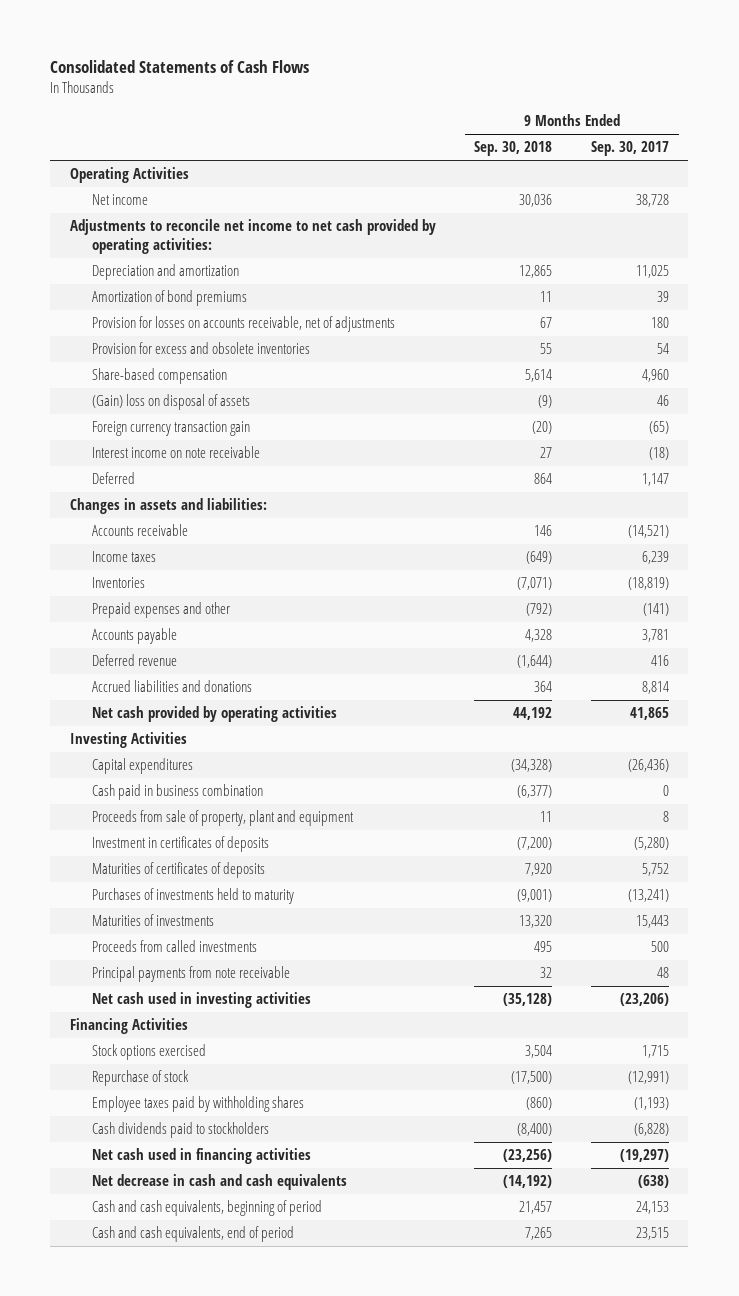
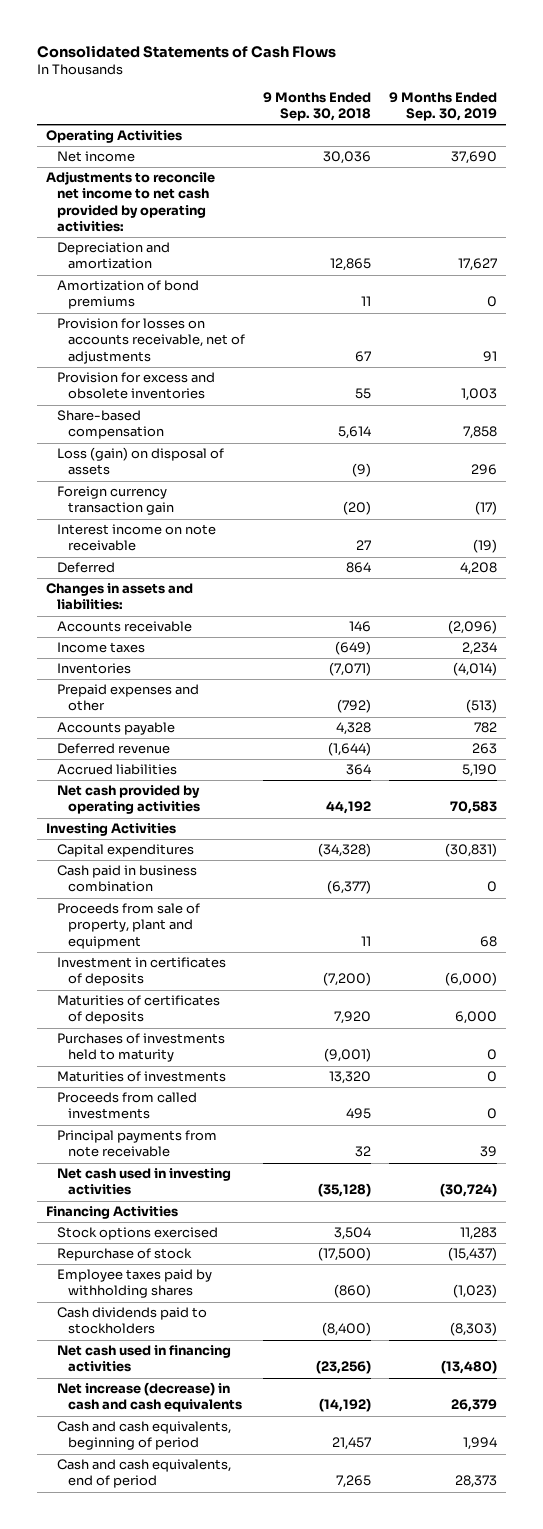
[590,141,669,157] Sep. 30, 2017 -> none
none -> [388,92,497,122] 9 Months Ended Sep. 30, 2019
[92,394,251,411] (Gain) loss on disposal of assets -> [56,447,224,476] Loss (gain) on disposal of assets
[92,680,253,693] Accrued liabilities and donations -> [56,764,177,776] Accrued liabilities
[92,1174,348,1191] Net decrease in cash and cash equivalents -> [56,1382,242,1413] Net increase (decrease) in cash and cash equivalents

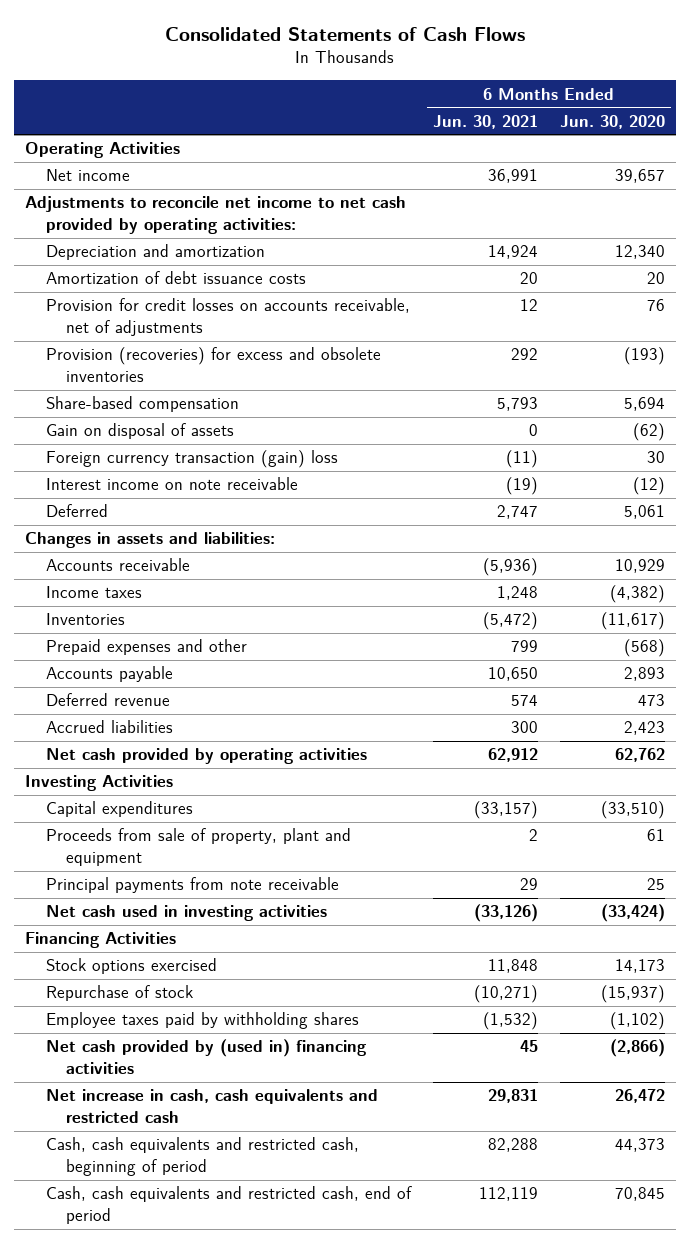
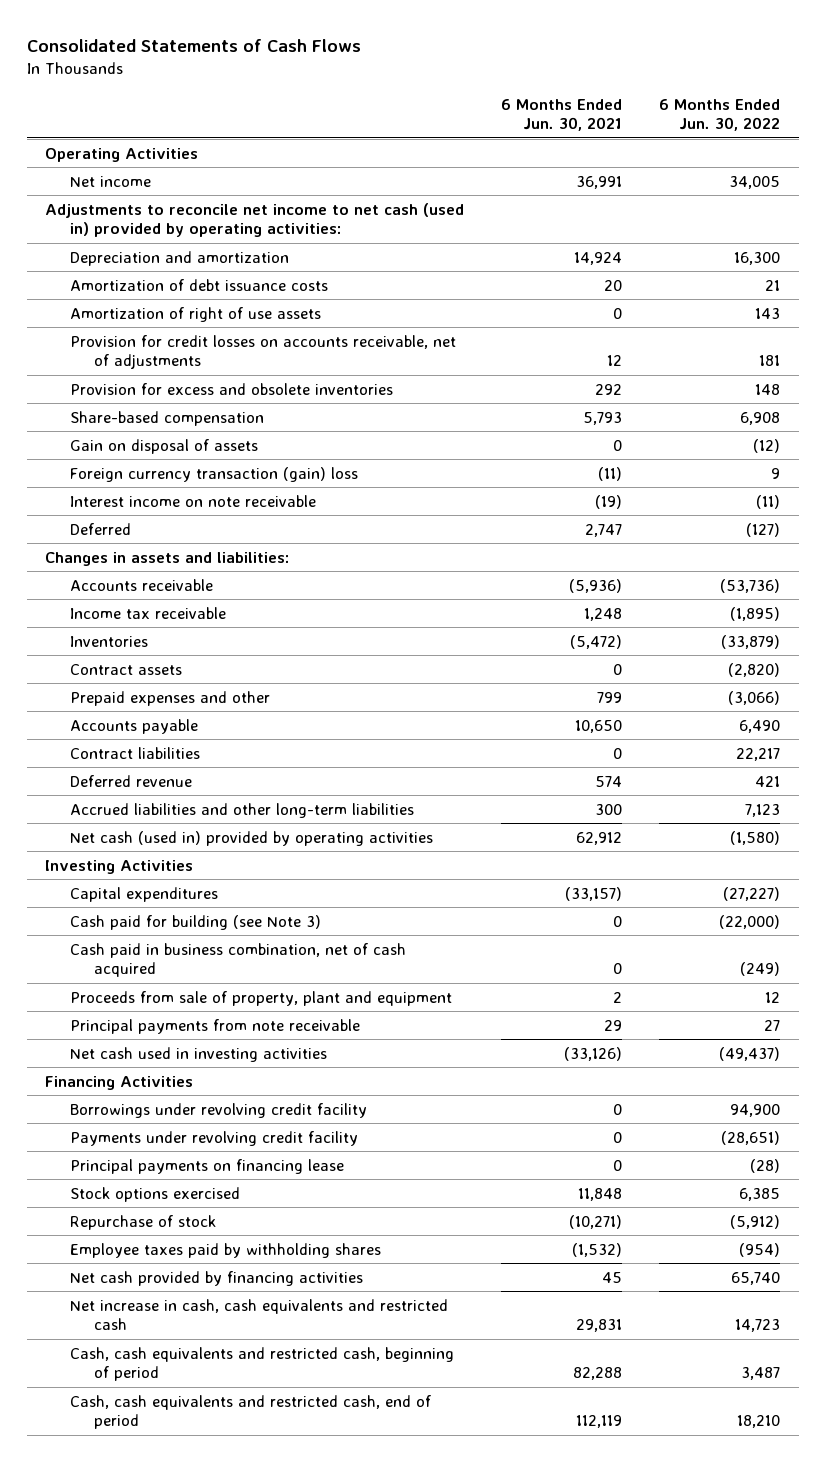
[560,114,666,129] Jun. 30, 2020 -> none
none -> [659,98,781,132] 6 Months Ended Jun. 30, 2022
[25,196,407,235] Adjustments to reconcile net income to net cash provided by operating activities: -> [45,202,465,238] Adjustments to reconcile net income to net cash (used in) provided by operating activities:
none -> [69,306,321,322] Amortization of right of use assets
[45,347,381,383] Provision (recoveries) for excess and obsolete inventories -> [69,382,393,395] Provision for excess and obsolete inventories
[45,586,142,599] Income taxes -> [69,606,226,619] Income tax receivable
none -> [69,663,182,675] Contract assets
none -> [69,746,200,759] Contract liabilities
[45,720,173,734] Accrued liabilities -> [69,802,414,818] Accrued liabilities and other long-term liabilities
[45,748,367,765] Net cash provided by operating activities -> [69,830,433,846] Net cash (used in) provided by operating activities
none -> [69,914,321,930] Cash paid for building (see Note 3)
none -> [69,942,406,978] Cash paid in business combination, net of cash acquired
none -> [69,1102,367,1118] Borrowings under revolving credit facility
none -> [69,1130,358,1146] Payments under revolving credit facility
none -> [69,1158,344,1174] Principal payments on financing lease
[45,1039,367,1075] Net cash provided by (used in) financing activities -> [69,1270,363,1286] Net cash provided by financing activities

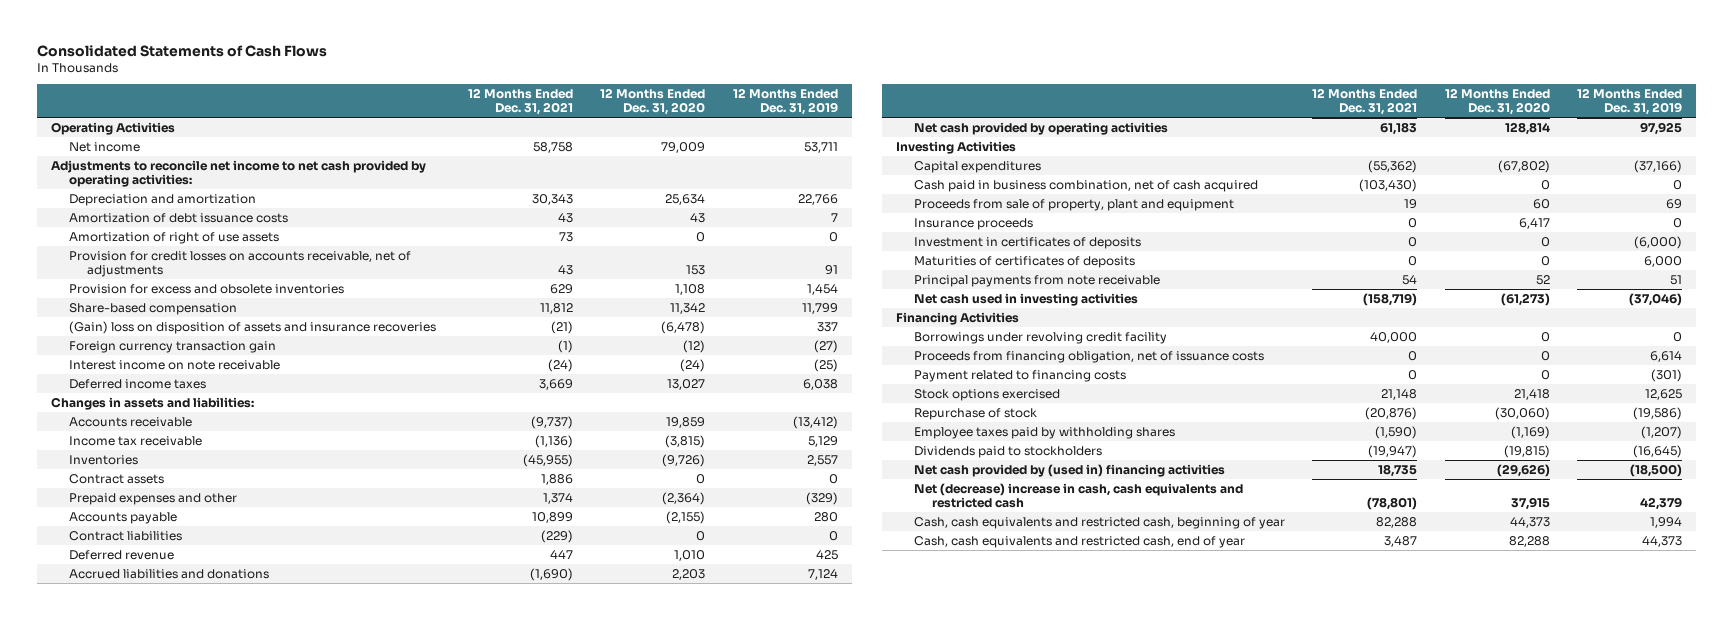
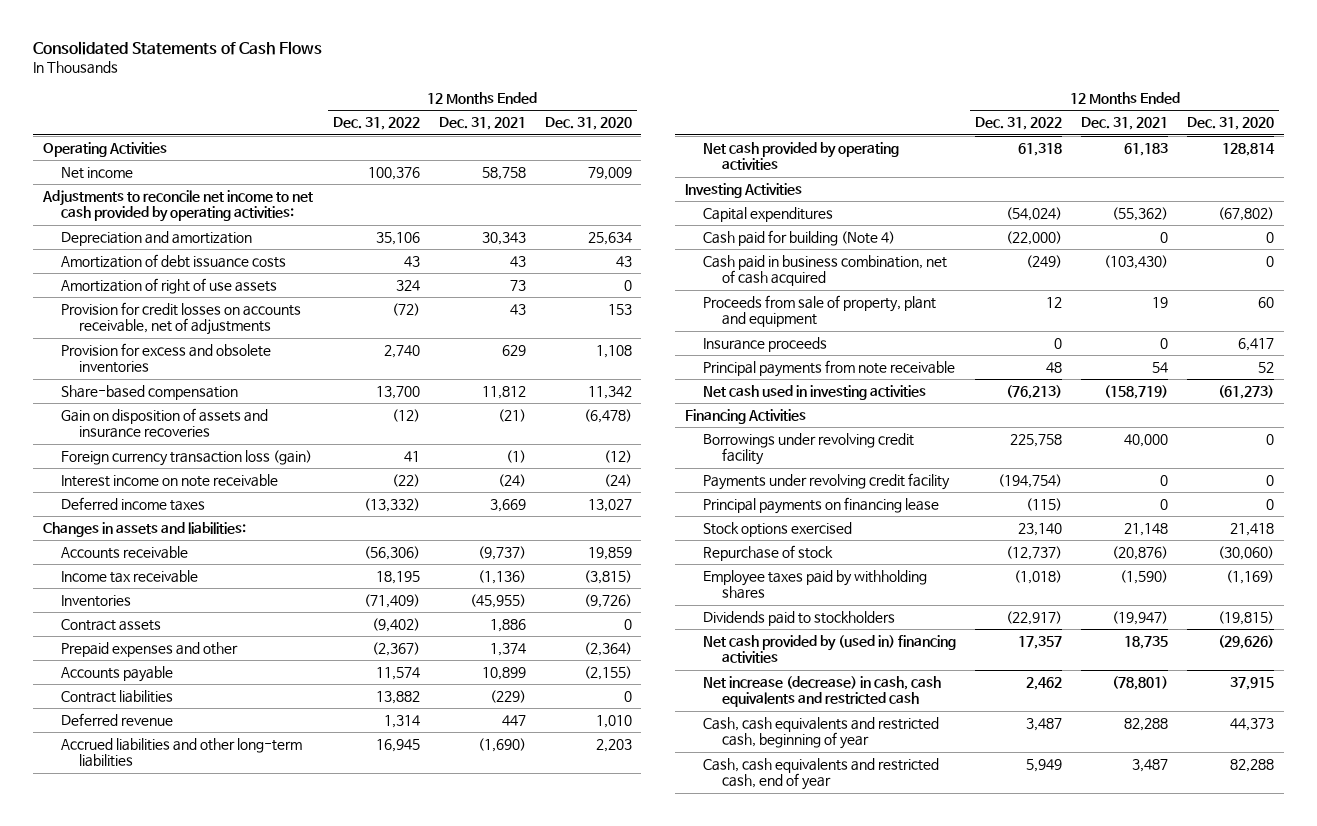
[732,88,838,116] 12 Months Ended Dec. 31, 2019 -> none
none -> [332,117,420,131] Dec. 31, 2022
[69,320,437,334] (Gain) loss on disposition of assets and insurance recoveries -> [60,408,268,439] Gain on disposition of assets and insurance recoveries
[69,340,277,353] Foreign currency transaction gain -> [60,450,312,467] Foreign currency transaction loss (gain)
[69,568,270,579] Accrued liabilities and donations -> [60,738,302,768] Accrued liabilities and other long-term liabilities
none -> [703,230,896,247] Cash paid for building (Note 4)
[913,236,1141,249] Investment in certificates of deposits -> none
[913,255,1135,268] Maturities of certificates of deposits -> none
[913,350,1264,363] Proceeds from financing obligation, net of issuance costs -> none
[913,369,1126,382] Payment related to financing costs -> none
none -> [703,473,951,491] Payments under revolving credit facility
none -> [703,497,940,515] Principal payments on financing lease
[913,482,1243,509] Net (decrease) increase in cash, cash equivalents and restricted cash -> [703,676,942,708] Net increase (decrease) in cash, cash equivalents and restricted cash

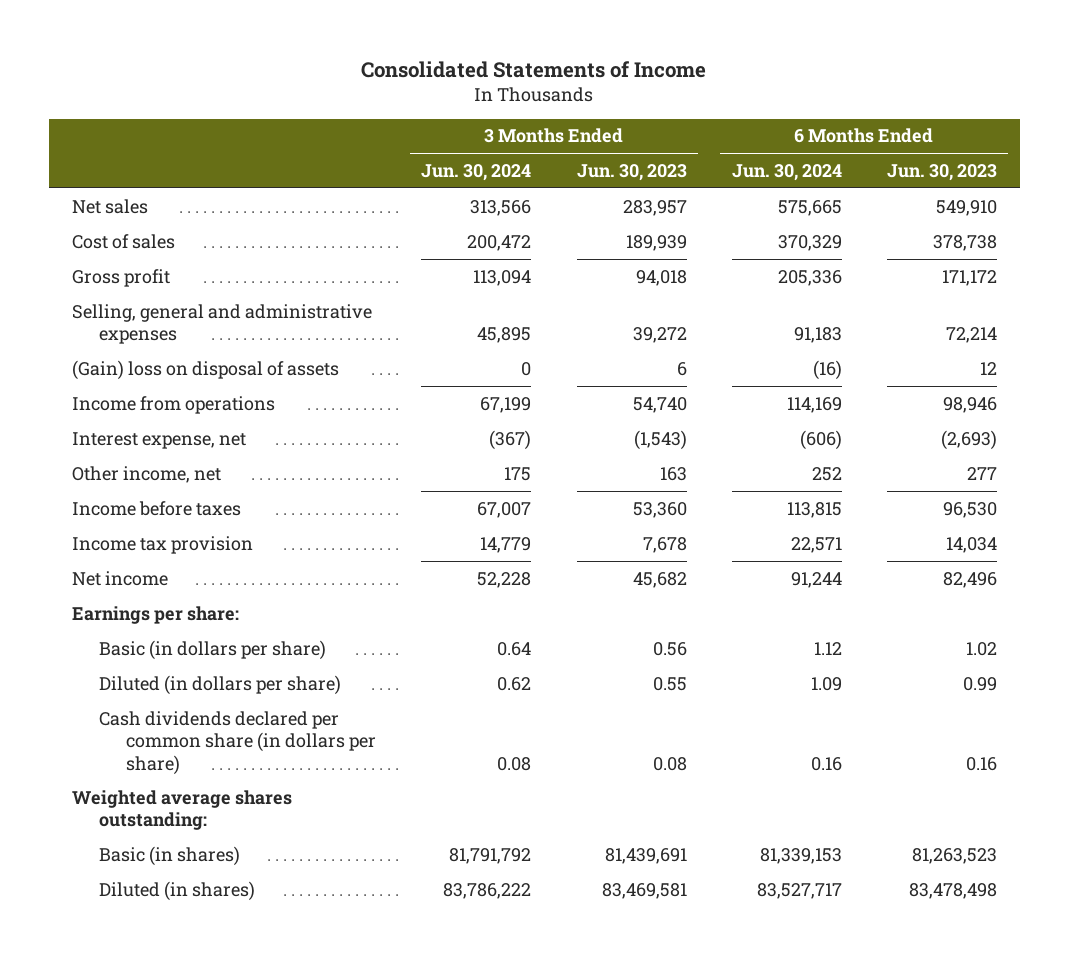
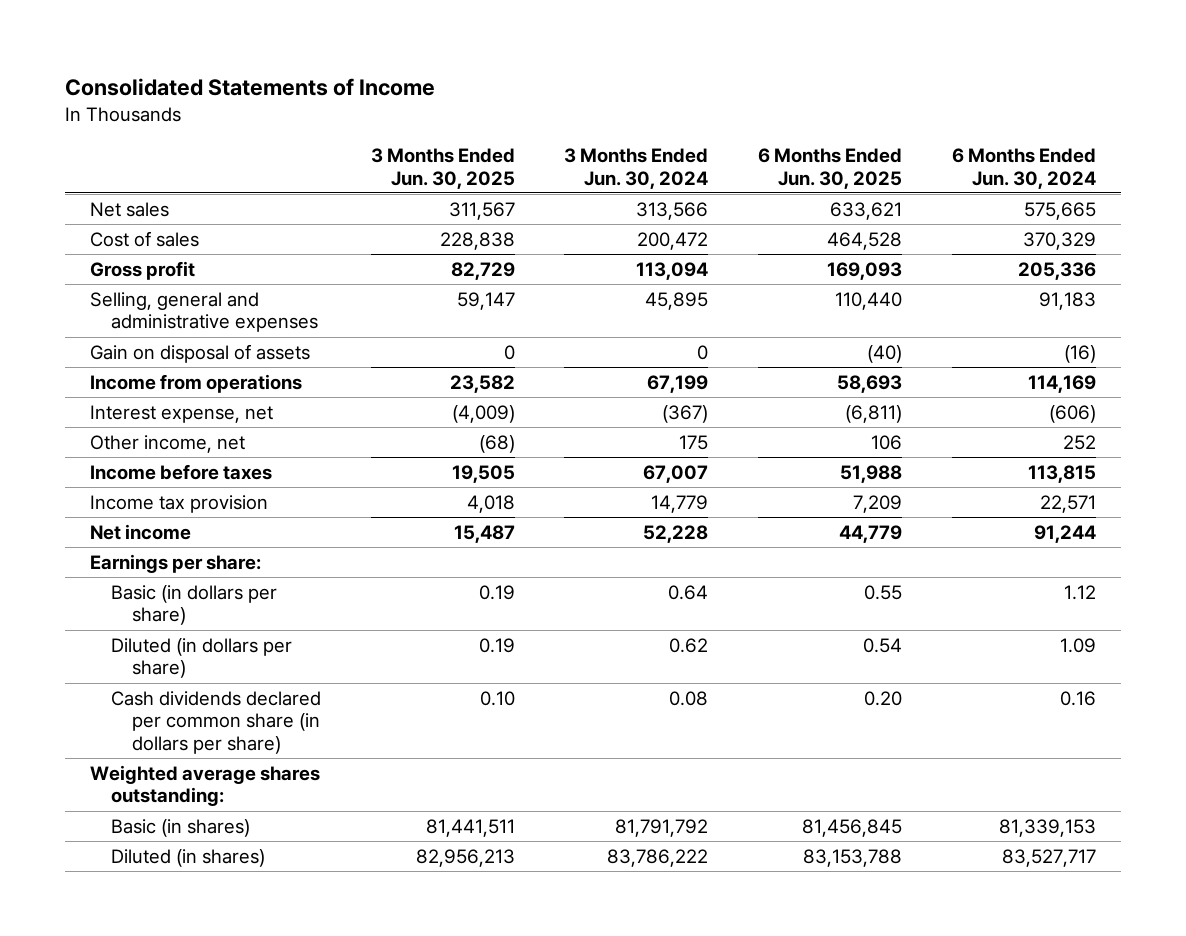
[576,164,687,182] Jun. 30, 2023 -> none
[886,164,997,182] Jun. 30, 2023 -> none
none -> [370,148,515,189] 3 Months Ended Jun. 30, 2025
none -> [758,148,903,189] 6 Months Ended Jun. 30, 2025
[71,359,339,380] (Gain) loss on disposal of assets -> [89,343,310,363] Gain on disposal of assets

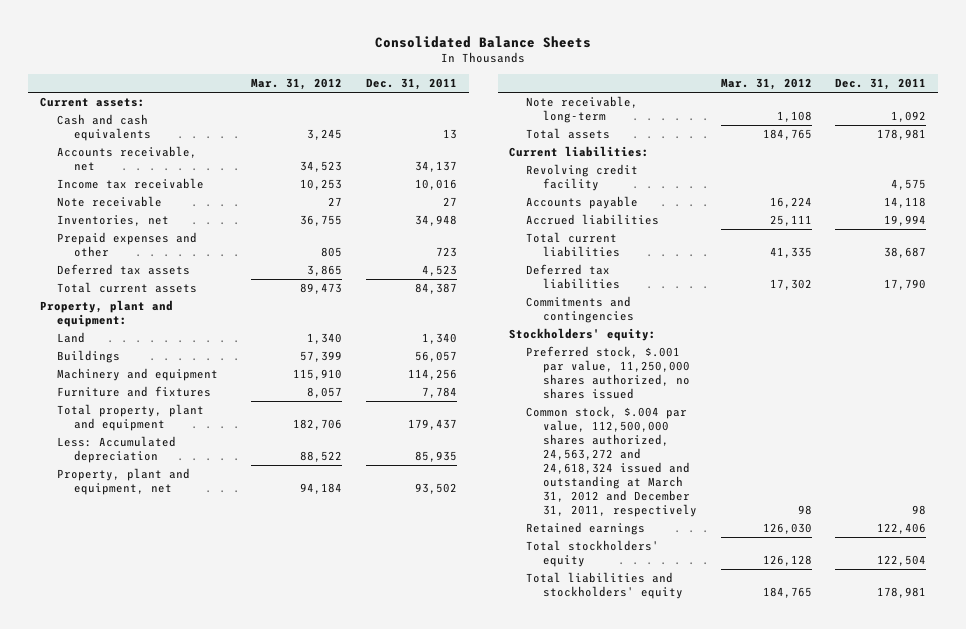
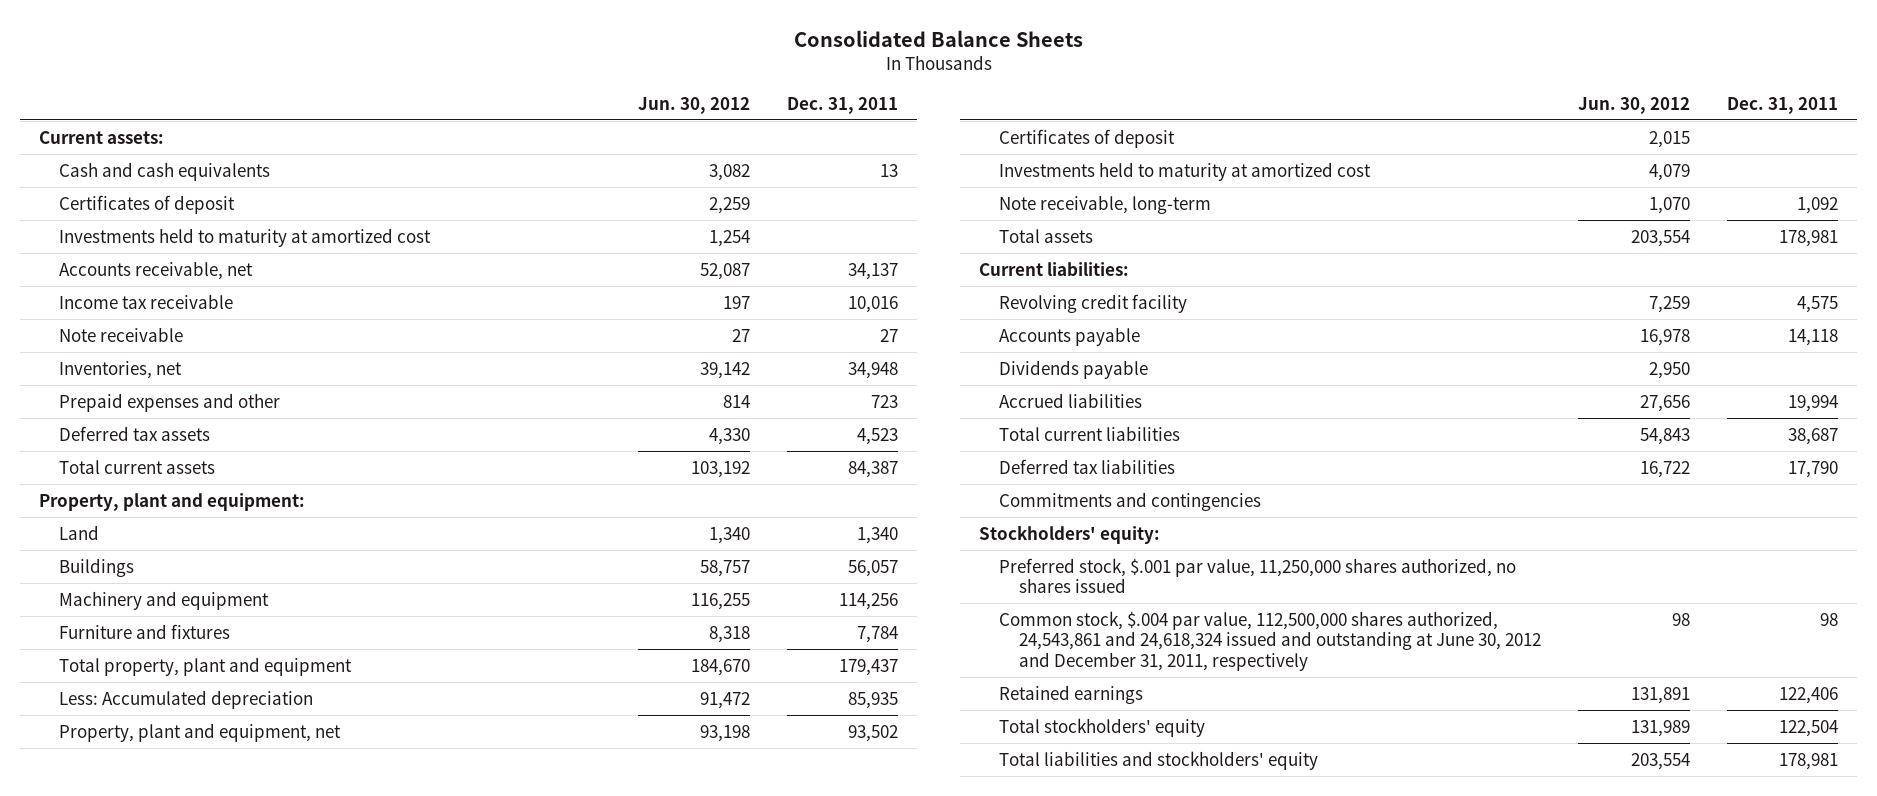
[251,78,343,91] Mar. 31, 2012 -> none
none -> [637,96,750,114] Jun. 30, 2012
none -> [58,194,235,214] Certificates of deposit
none -> [58,227,431,247] Investments held to maturity at amortized cost
none -> [998,128,1175,148] Certificates of deposit
none -> [998,161,1371,181] Investments held to maturity at amortized cost
none -> [998,359,1148,379] Dividends payable
[526,406,698,518] Common stock, $.004 par value, 112,500,000 shares authorized, 24,563,272 and 24,618,324 issued and outstanding at March 31, 2012 and December 31, 2011, respectively -> [998,610,1541,671] Common stock, $.004 par value, 112,500,000 shares authorized, 24,543,861 and 24,618,324 issued and outstanding at June 30, 2012 and December 31, 2011, respectively

